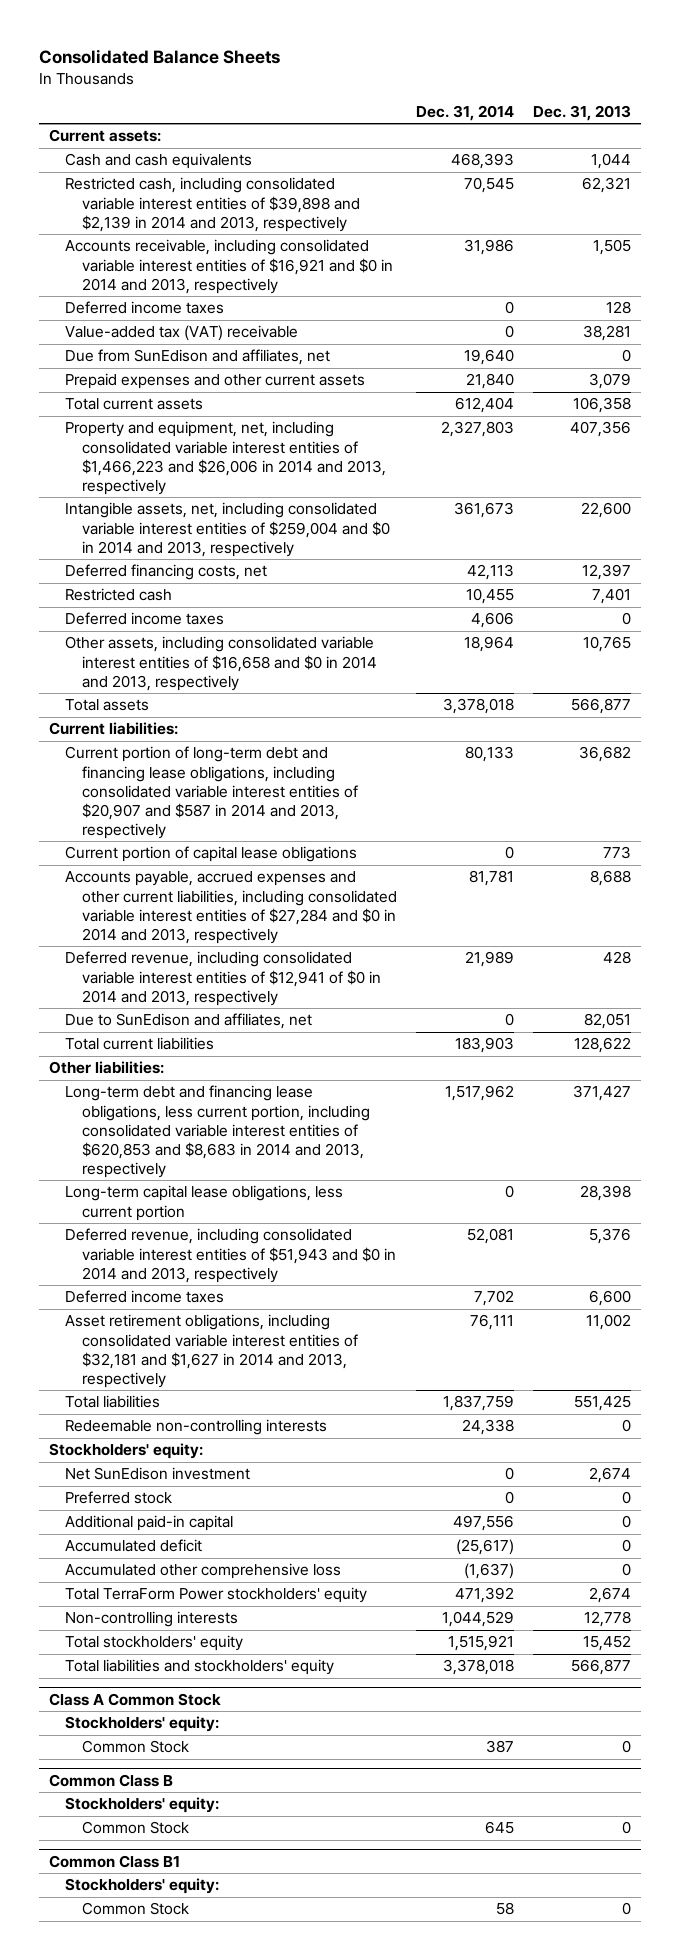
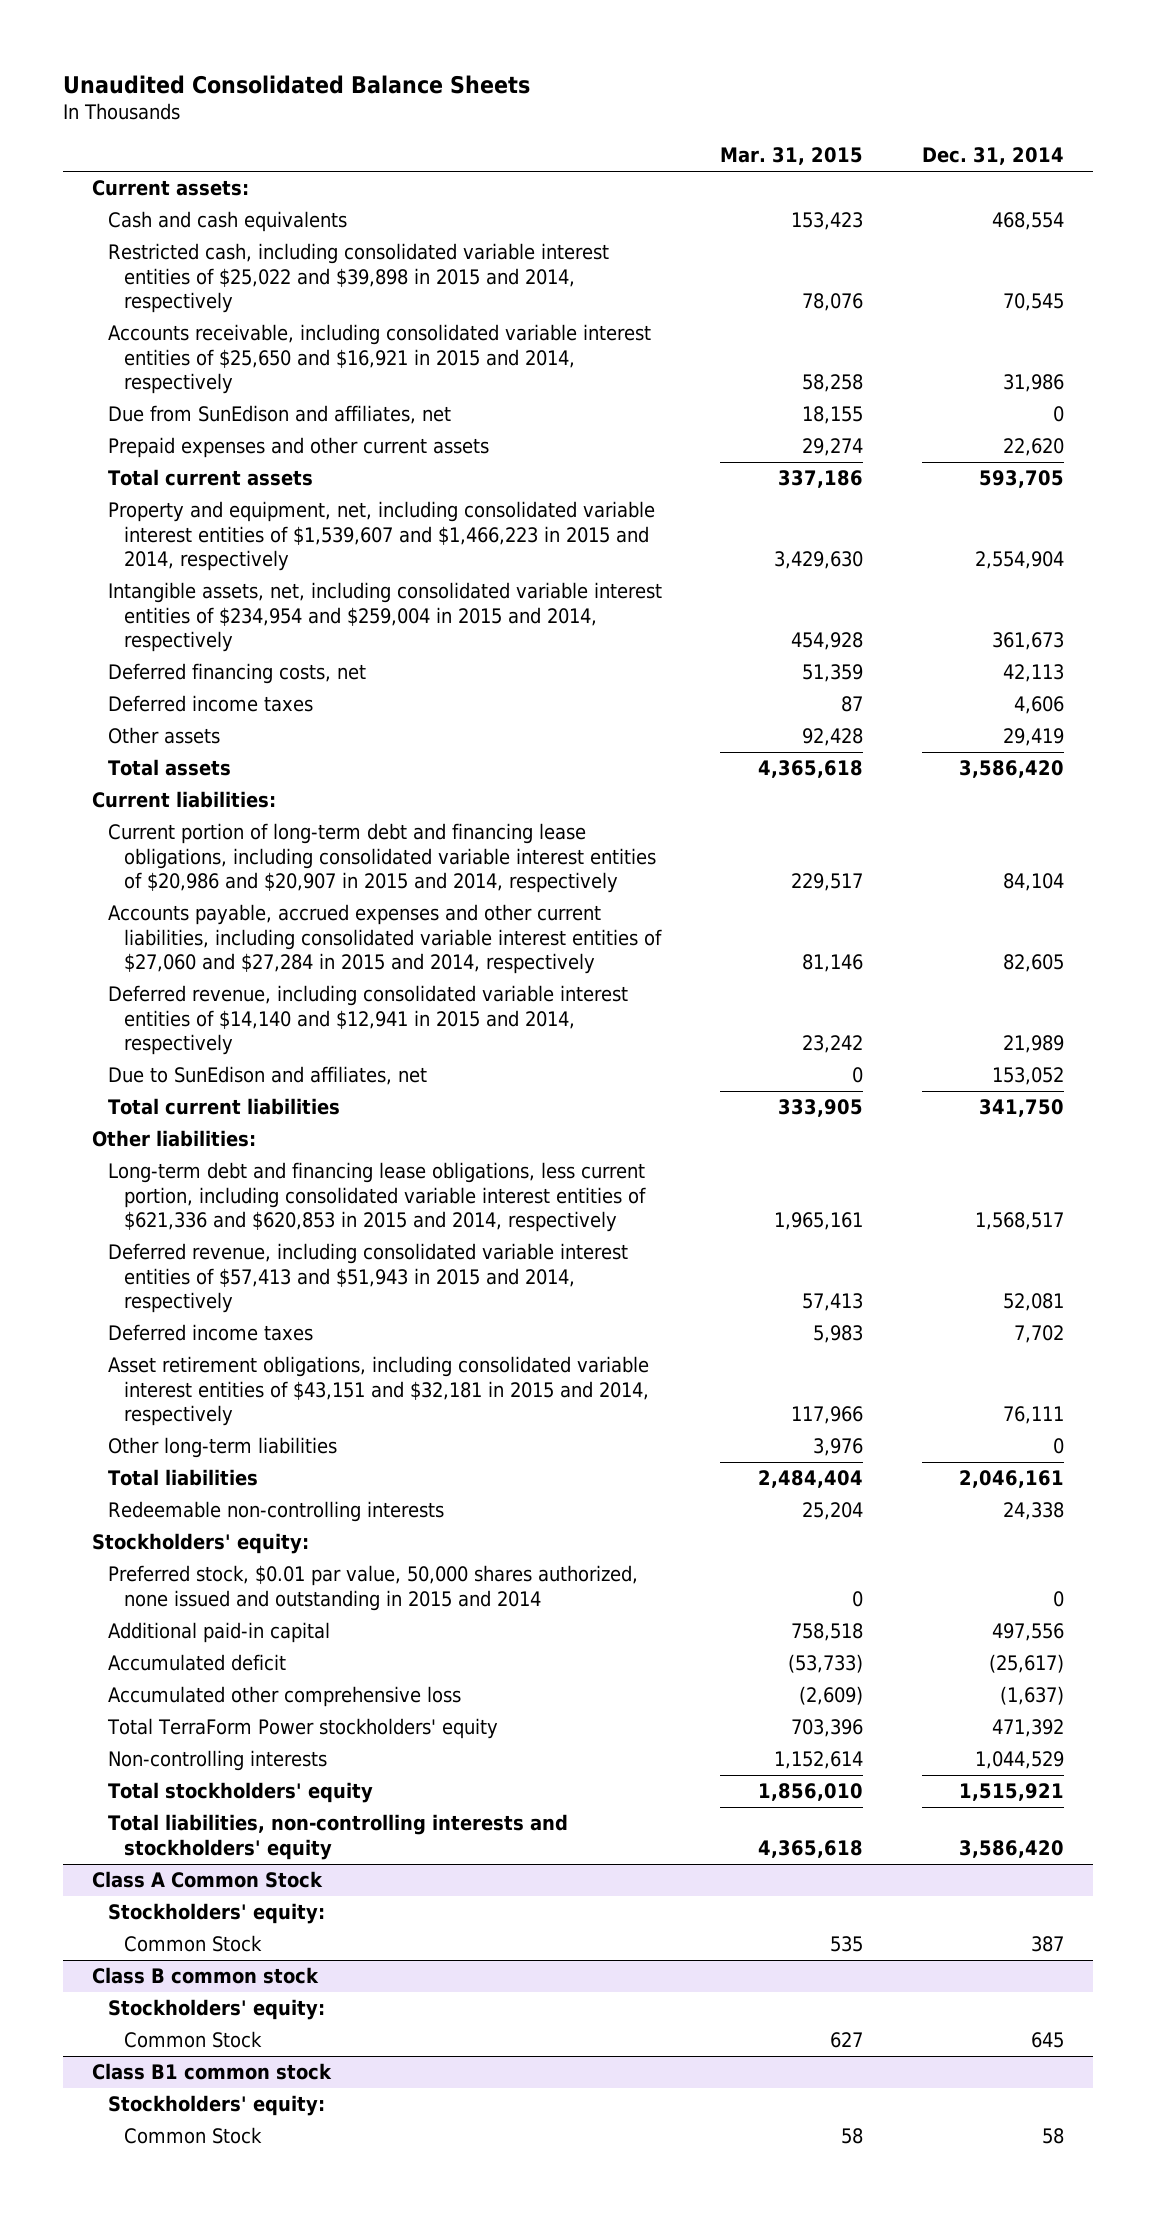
[39,49,281,65] Consolidated Balance Sheets -> [62,74,530,94] Unaudited Consolidated Balance Sheets
[533,104,632,121] Dec. 31, 2013 -> none
none -> [720,147,864,166] Mar. 31, 2015
[65,301,225,315] Deferred income taxes -> none
[65,325,299,342] Value-added tax (VAT) receivable -> none
[451,153,515,170] 468,393 -> [991,212,1064,231] 468,554
[65,177,360,232] Restricted cash, including consolidated variable interest entities of $39,898 and $2,139 in 2014 and 2013, respectively -> [107,243,609,313] Restricted cash, including consolidated variable interest entities of $25,022 and $39,898 in 2015 and 2014, respectively
[65,239,393,294] Accounts receivable, including consolidated variable interest entities of $16,921 and $0 in 2014 and 2013, respectively -> [107,324,651,394] Accounts receivable, including consolidated variable interest entities of $25,650 and $16,921 in 2015 and 2014, respectively
[464,349,515,366] 19,640 -> [1052,406,1064,423] 0
[466,373,515,390] 21,840 -> [1002,438,1064,457] 22,620
[455,397,515,414] 612,404 -> [978,470,1064,489] 593,705
[65,421,386,495] Property and equipment, net, including consolidated variable interest entities of $1,466,223 and $26,006 in 2014 and 2013, respectively -> [107,501,655,571] Property and equipment, net, including consolidated variable interest entities of $1,539,607 and $1,466,223 in 2015 and 2014, respectively
[441,421,515,438] 2,327,803 -> [974,550,1064,569] 2,554,904
[65,502,390,557] Intangible assets, net, including consolidated variable interest entities of $259,004 and $0 in 2014 and 2013, respectively -> [107,582,662,652] Intangible assets, net, including consolidated variable interest entities of $234,954 and $259,004 in 2015 and 2014, respectively
[65,588,173,602] Restricted cash -> none
[65,636,377,691] Other assets, including consolidated variable interest entities of $16,658 and $0 in 2014 and 2013, respectively -> none
none -> [107,727,220,745] Other assets
[443,698,515,715] 3,378,018 -> [958,760,1064,779] 3,586,420
[65,846,358,863] Current portion of capital lease obligations -> none
[65,746,358,839] Current portion of long-term debt and financing lease obligations, including consolidated variable interest entities of $20,907 and $587 in 2014 and 2013, respectively -> [107,823,656,893] Current portion of long-term debt and financing lease obligations, including consolidated variable interest entities of $20,986 and $20,907 in 2015 and 2014, respectively
[465,746,515,763] 80,133 -> [1002,872,1064,891] 84,104
[65,871,397,944] Accounts payable, accrued expenses and other current liabilities, including consolidated variable interest entities of $27,284 and $0 in 2014 and 2013, respectively -> [107,904,662,974] Accounts payable, accrued expenses and other current liabilities, including consolidated variable interest entities of $27,060 and $27,284 in 2015 and 2014, respectively
[469,870,515,887] 81,781 -> [1002,953,1064,972] 82,605
[65,951,381,1006] Deferred revenue, including consolidated variable interest entities of $12,941 of $0 in 2014 and 2013, respectively -> [107,985,628,1055] Deferred revenue, including consolidated variable interest entities of $14,140 and $12,941 in 2015 and 2014, respectively
[505,1013,515,1027] 0 -> [991,1067,1064,1086] 153,052
[455,1037,515,1054] 183,903 -> [978,1099,1064,1118] 341,750
[65,1185,344,1221] Long-term capital lease obligations, less current portion -> none
[65,1085,370,1178] Long-term debt and financing lease obligations, less current portion, including consolidated variable interest entities of $620,853 and $8,683 in 2014 and 2013, respectively -> [107,1162,646,1232] Long-term debt and financing lease obligations, less current portion, including consolidated variable interest entities of $621,336 and $620,853 in 2015 and 2014, respectively
[445,1085,515,1102] 1,517,962 -> [974,1211,1064,1230] 1,568,517
[65,1228,396,1283] Deferred revenue, including consolidated variable interest entities of $51,943 and $0 in 2014 and 2013, respectively -> [107,1243,628,1313] Deferred revenue, including consolidated variable interest entities of $57,413 and $51,943 in 2015 and 2014, respectively
[65,1314,358,1388] Asset retirement obligations, including consolidated variable interest entities of $32,181 and $1,627 in 2014 and 2013, respectively -> [107,1356,649,1426] Asset retirement obligations, including consolidated variable interest entities of $43,151 and $32,181 in 2015 and 2014, respectively
none -> [107,1437,337,1459] Other long-term liabilities
[443,1395,515,1412] 1,837,759 -> [958,1470,1064,1489] 2,046,161
[65,1467,251,1481] Net SunEdison investment -> none
[65,1491,173,1505] Preferred stock -> [107,1565,638,1611] Preferred stock, $0.01 par value, 50,000 shares authorized, none issued and outstanding in 2015 and 2014
[65,1659,335,1676] Total liabilities and stockholders' equity -> [107,1814,568,1860] Total liabilities, non-controlling interests and stockholders' equity
[443,1659,515,1676] 3,378,018 -> [958,1839,1064,1858] 3,586,420
[49,1773,174,1787] Common Class B -> [91,1967,319,1985] Class B common stock
[49,1854,181,1868] Common Class B1 -> [91,2063,332,2081] Class B1 common stock

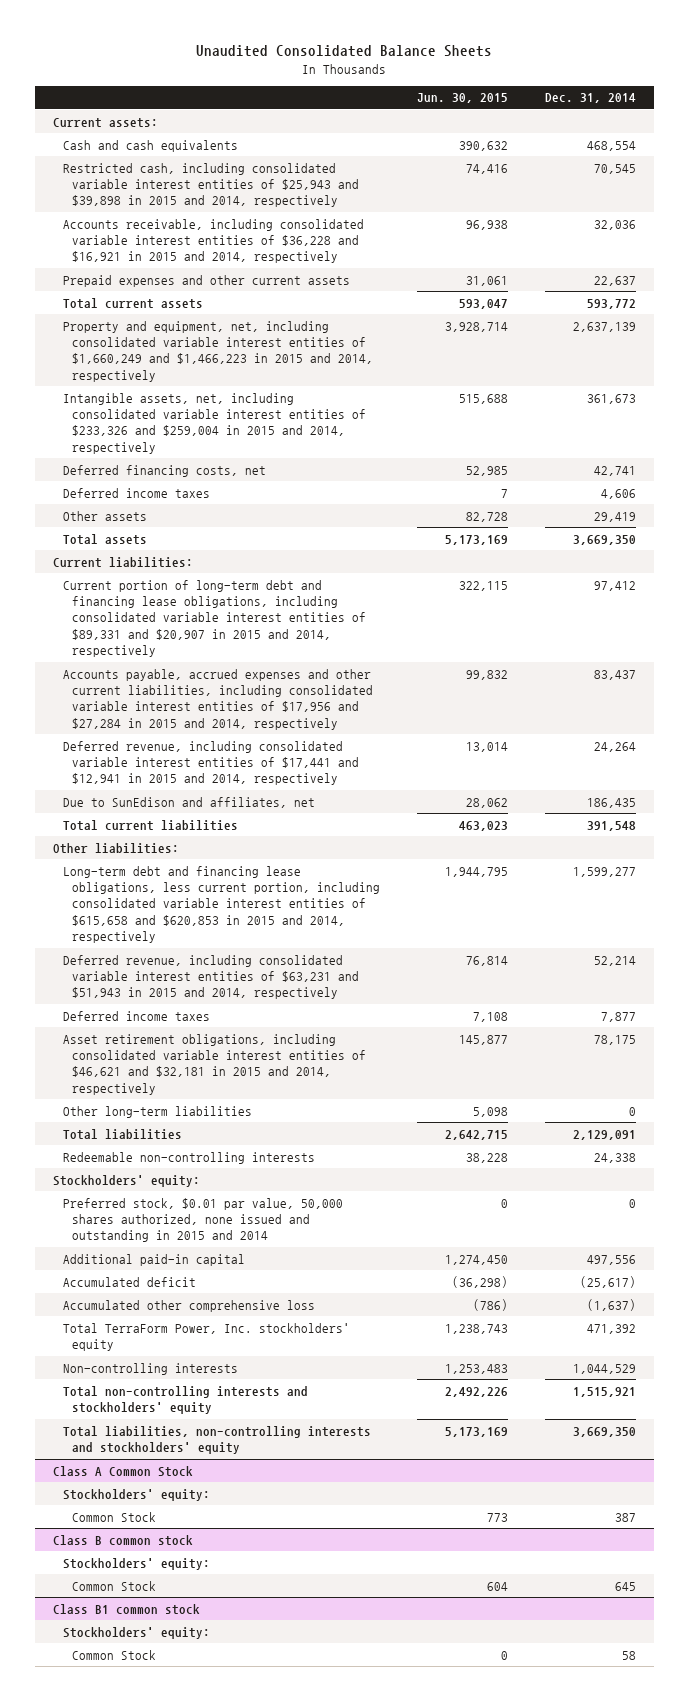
[720,147,864,166] Mar. 31, 2015 -> none
none -> [417,93,509,104] Jun. 30, 2015
[107,405,451,425] Due from SunEdison and affiliates, net -> none
[107,243,609,313] Restricted cash, including consolidated variable interest entities of $25,022 and $39,898 in 2015 and 2014, respectively -> [62,162,360,208] Restricted cash, including consolidated variable interest entities of $25,943 and $39,898 in 2015 and 2014, respectively
[107,324,651,394] Accounts receivable, including consolidated variable interest entities of $25,650 and $16,921 in 2015 and 2014, respectively -> [62,218,364,264] Accounts receivable, including consolidated variable interest entities of $36,228 and $16,921 in 2015 and 2014, respectively
[1002,373,1064,392] 31,986 -> [593,219,636,230] 32,036
[1002,438,1064,457] 22,620 -> [593,275,636,286] 22,637
[978,470,1064,489] 593,705 -> [586,298,636,309] 593,772
[107,501,655,571] Property and equipment, net, including consolidated variable interest entities of $1,539,607 and $1,466,223 in 2015 and 2014, respectively -> [62,320,374,382] Property and equipment, net, including consolidated variable interest entities of $1,660,249 and $1,466,223 in 2015 and 2014, respectively
[974,550,1064,569] 2,554,904 -> [572,321,636,332] 2,637,139
[107,582,662,652] Intangible assets, net, including consolidated variable interest entities of $234,954 and $259,004 in 2015 and 2014, respectively -> [62,392,367,454] Intangible assets, net, including consolidated variable interest entities of $233,326 and $259,004 in 2015 and 2014, respectively
[1002,664,1064,683] 42,113 -> [593,465,636,476] 42,741
[958,760,1064,779] 3,586,420 -> [572,534,636,545] 3,669,350
[107,823,656,893] Current portion of long-term debt and financing lease obligations, including consolidated variable interest entities of $20,986 and $20,907 in 2015 and 2014, respectively -> [62,579,367,658] Current portion of long-term debt and financing lease obligations, including consolidated variable interest entities of $89,331 and $20,907 in 2015 and 2014, respectively
[1002,872,1064,891] 84,104 -> [593,580,636,591] 97,412
[107,904,662,974] Accounts payable, accrued expenses and other current liabilities, including consolidated variable interest entities of $27,060 and $27,284 in 2015 and 2014, respectively -> [62,668,374,730] Accounts payable, accrued expenses and other current liabilities, including consolidated variable interest entities of $17,956 and $27,284 in 2015 and 2014, respectively
[1002,953,1064,972] 82,605 -> [593,669,636,680] 83,437
[107,985,628,1055] Deferred revenue, including consolidated variable interest entities of $14,140 and $12,941 in 2015 and 2014, respectively -> [62,740,360,786] Deferred revenue, including consolidated variable interest entities of $17,441 and $12,941 in 2015 and 2014, respectively
[1002,1034,1064,1053] 21,989 -> [593,741,636,752] 24,264
[991,1067,1064,1086] 153,052 -> [586,797,636,808] 186,435
[978,1099,1064,1118] 341,750 -> [586,820,636,831] 391,548
[107,1162,646,1232] Long-term debt and financing lease obligations, less current portion, including consolidated variable interest entities of $621,336 and $620,853 in 2015 and 2014, respectively -> [62,865,381,944] Long-term debt and financing lease obligations, less current portion, including consolidated variable interest entities of $615,658 and $620,853 in 2015 and 2014, respectively
[974,1211,1064,1230] 1,568,517 -> [572,866,636,877] 1,599,277
[107,1243,628,1313] Deferred revenue, including consolidated variable interest entities of $57,413 and $51,943 in 2015 and 2014, respectively -> [62,954,360,1000] Deferred revenue, including consolidated variable interest entities of $63,231 and $51,943 in 2015 and 2014, respectively
[1002,1292,1064,1311] 52,081 -> [593,955,636,966] 52,214
[1013,1325,1064,1344] 7,702 -> [600,1011,636,1022] 7,877
[107,1356,649,1426] Asset retirement obligations, including consolidated variable interest entities of $43,151 and $32,181 in 2015 and 2014, respectively -> [62,1033,367,1095] Asset retirement obligations, including consolidated variable interest entities of $46,621 and $32,181 in 2015 and 2014, respectively
[1002,1405,1064,1424] 76,111 -> [593,1034,636,1045] 78,175
[958,1470,1064,1489] 2,046,161 -> [572,1129,636,1140] 2,129,091
[106,1718,498,1740] Total TerraForm Power stockholders' equity -> [62,1322,350,1352] Total TerraForm Power, Inc. stockholders' equity
[107,1782,373,1804] Total stockholders' equity -> [62,1385,308,1415] Total non-controlling interests and stockholders' equity
[958,1839,1064,1858] 3,586,420 -> [572,1426,636,1437] 3,669,350

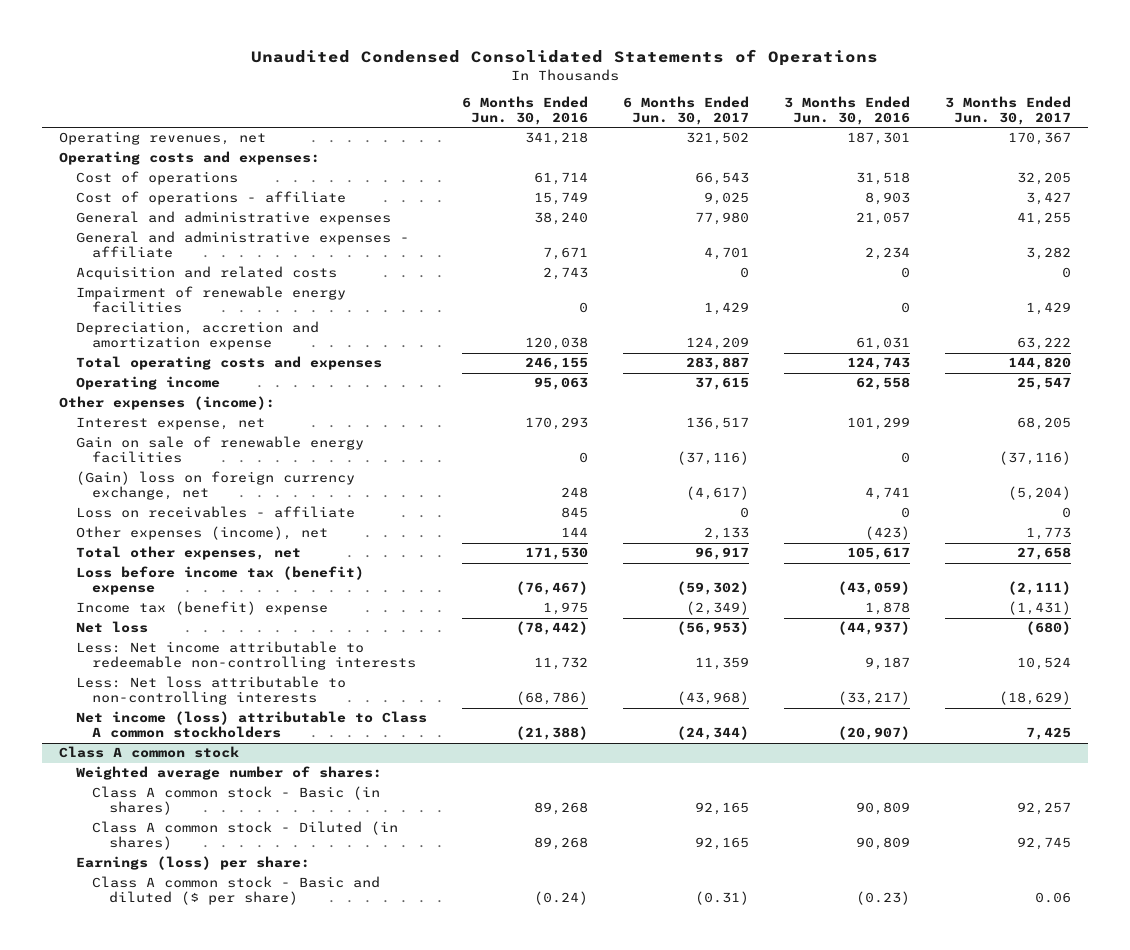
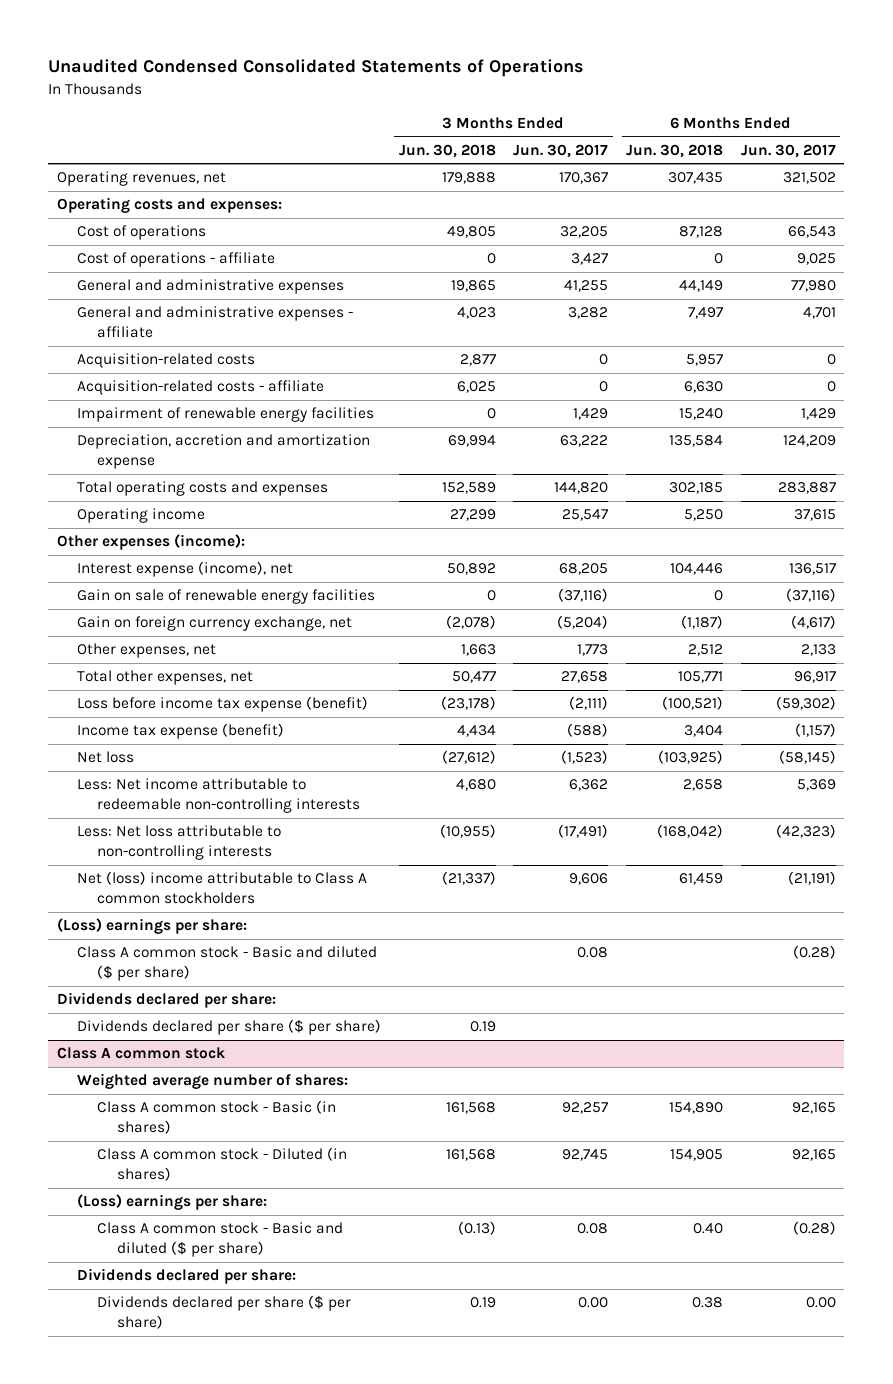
[461,95,588,125] 6 Months Ended Jun. 30, 2016 -> none
[783,95,910,125] 3 Months Ended Jun. 30, 2016 -> none
none -> [398,143,496,158] Jun. 30, 2018
none -> [625,143,723,158] Jun. 30, 2018
[75,266,337,281] Acquisition and related costs -> [77,353,256,369] Acquisition-related costs
none -> [77,380,325,396] Acquisition-related costs - affiliate
[75,417,265,431] Interest expense, net -> [77,561,294,578] Interest expense (income), net
[75,506,355,519] Loss on receivables - affiliate -> none
[75,471,355,501] (Gain) loss on foreign currency exchange, net -> [77,616,353,632] Gain on foreign currency exchange, net
[75,526,328,541] Other expenses (income), net -> [77,643,217,659] Other expenses, net
[75,566,364,596] Loss before income tax (benefit) expense -> [77,696,369,713] Loss before income tax expense (benefit)
[75,601,328,616] Income tax (benefit) expense -> [77,723,285,740] Income tax expense (benefit)
[685,601,749,616] (2,349) -> [794,723,836,738] (1,157)
[1007,601,1071,616] (1,431) -> [567,723,609,738] (588)
[676,621,749,636] (56,953) -> [778,750,836,765] (58,145)
[1025,621,1071,636] (680) -> [561,750,609,765] (1,523)
[694,657,749,671] 11,359 -> [796,779,836,792] 5,369
[1016,657,1071,671] 10,524 -> [569,779,609,792] 6,362
[676,691,749,706] (43,968) -> [775,824,836,839] (42,323)
[998,691,1071,706] (18,629) -> [558,824,609,839] (17,491)
[75,711,427,739] Net income (loss) attributable to Class A common stockholders -> [77,871,368,905] Net (loss) income attributable to Class A common stockholders
[676,726,749,741] (24,344) -> [787,871,836,886] (21,191)
[1025,727,1071,741] 7,425 -> [569,873,609,886] 9,606
none -> [56,918,247,935] (Loss) earnings per share:
none -> [77,946,378,982] Class A common stock - Basic and diluted ($ per share)
none -> [56,992,276,1009] Dividends declared per share:
none -> [77,1019,382,1036] Dividends declared per share ($ per share)
[75,856,310,871] Earnings (loss) per share: -> [77,1194,268,1211] (Loss) earnings per share:
[694,891,749,906] (0.31) -> [792,1221,836,1236] (0.28)
[1034,892,1071,904] 0.06 -> [577,1223,609,1235] 0.08
none -> [77,1268,297,1285] Dividends declared per share:
none -> [97,1295,352,1330] Dividends declared per share ($ per share)

